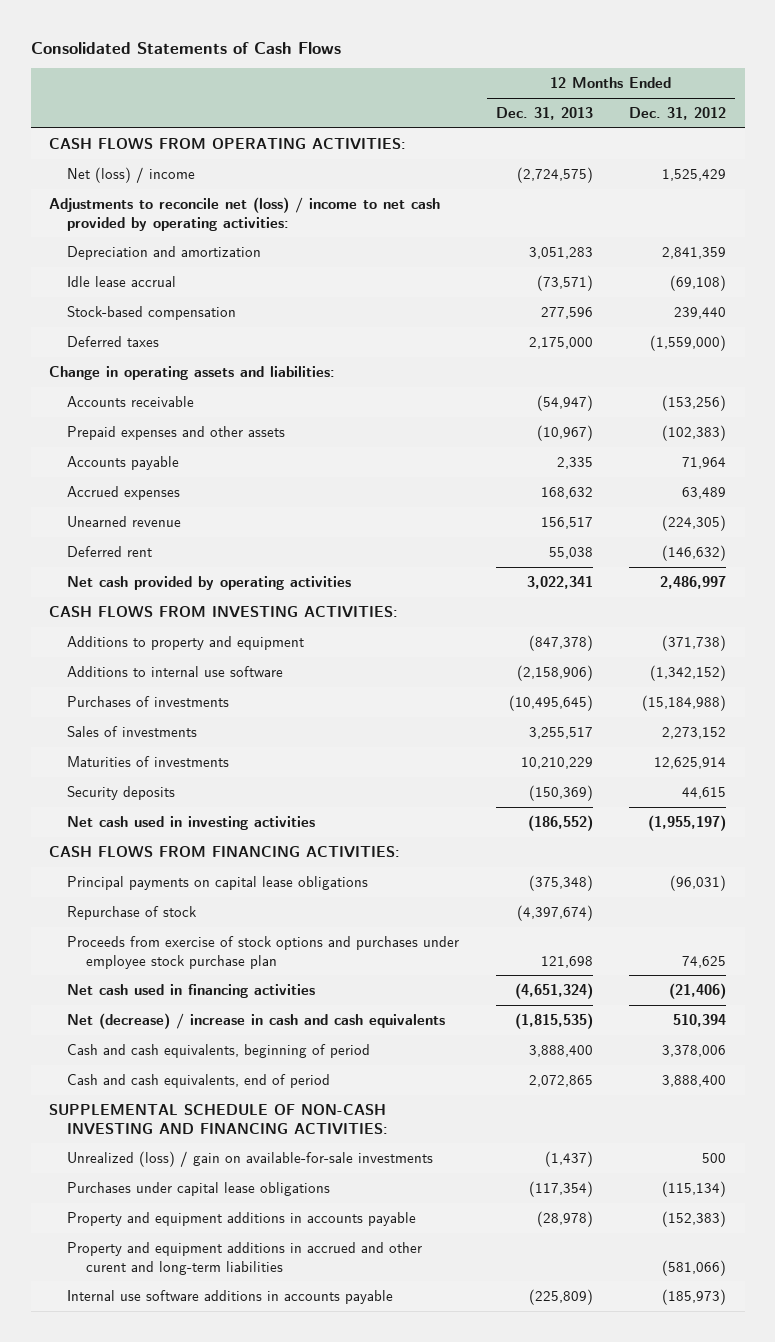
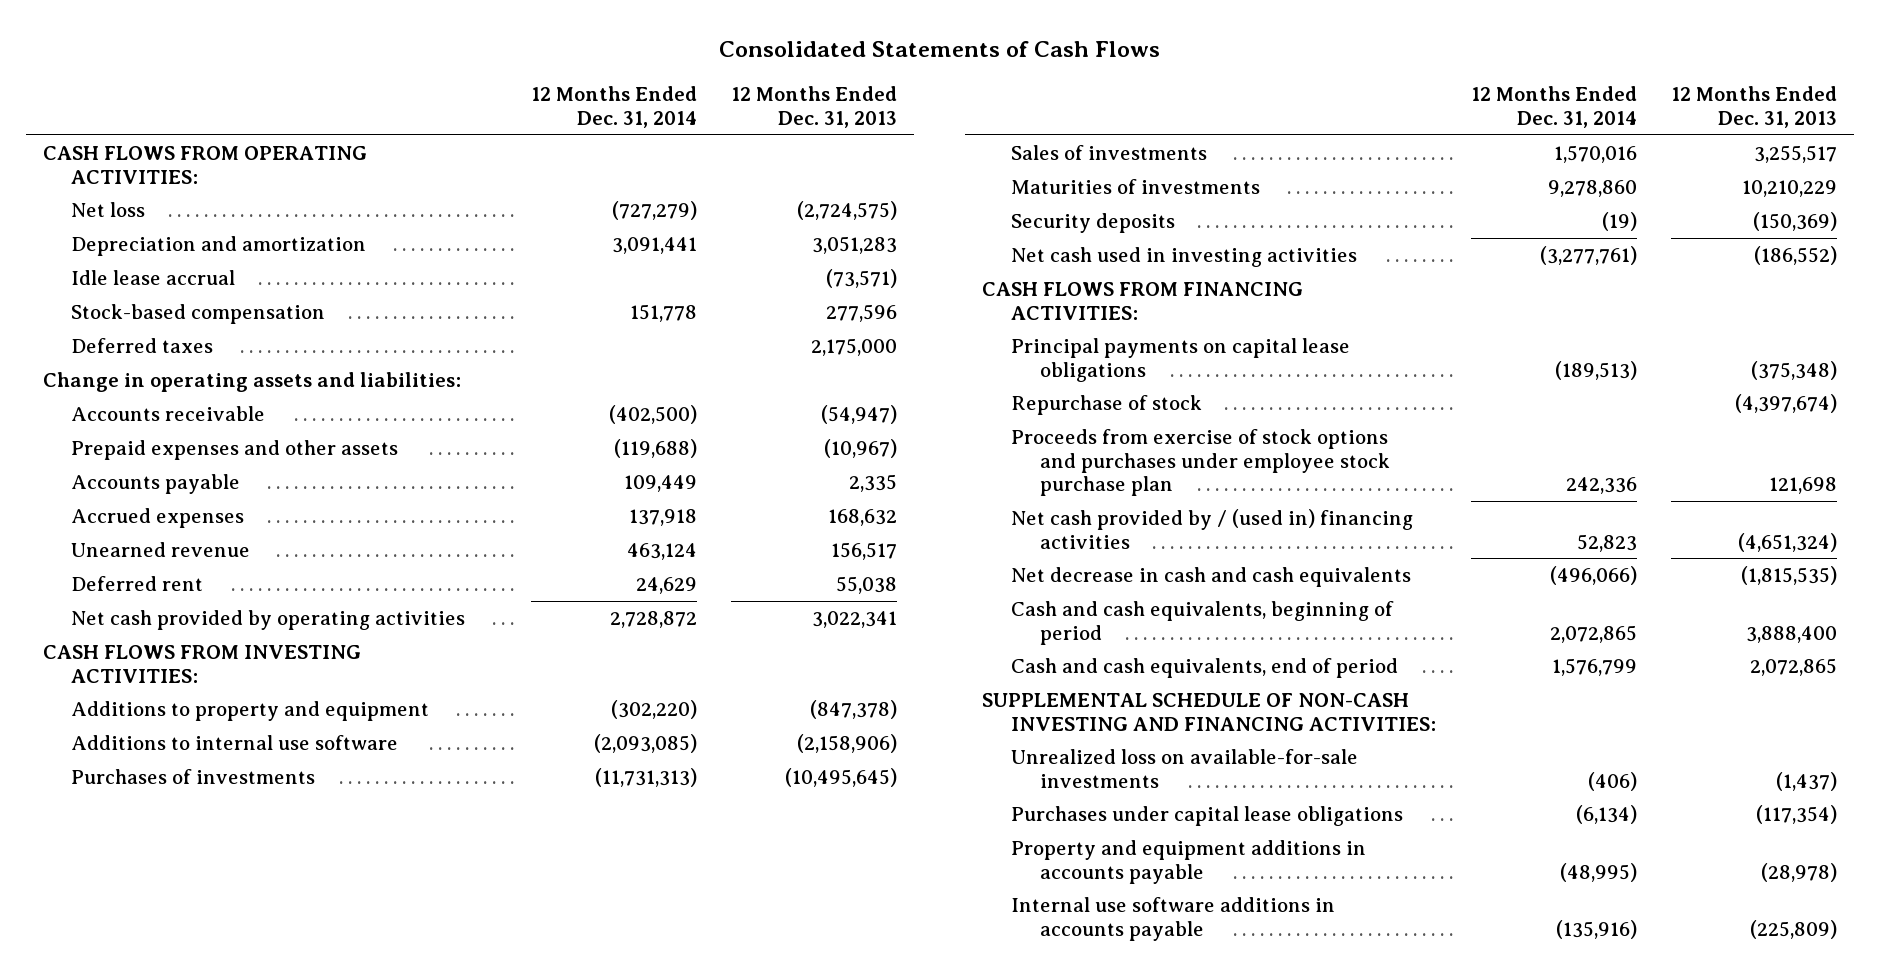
[629,106,727,120] Dec. 31, 2012 -> none
none -> [530,86,697,129] 12 Months Ended Dec. 31, 2014
[48,196,440,231] Adjustments to reconcile net (loss) / income to net cash provided by operating activities: -> none
[67,166,196,183] Net (loss) / income -> [71,201,146,217] Net loss
[67,983,316,998] Net cash used in financing activities -> [1011,508,1414,549] Net cash provided by / (used in) financing activities
[67,1012,446,1029] Net (decrease) / increase in cash and cash equivalents -> [1011,566,1412,587] Net decrease in cash and cash equivalents
[67,1150,434,1167] Unrealized (loss) / gain on available-for-sale investments -> [1011,748,1359,788] Unrealized loss on available-for-sale investments
[67,1241,423,1275] Property and equipment additions in accrued and other curent and long-term liabilities -> none

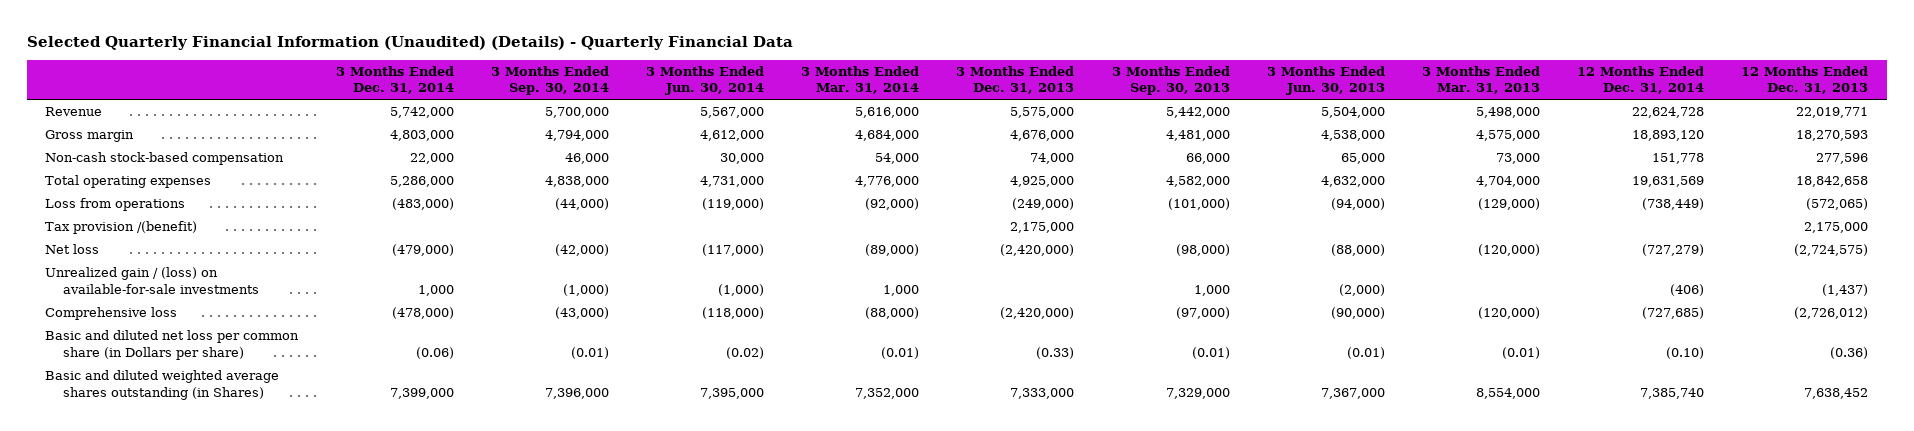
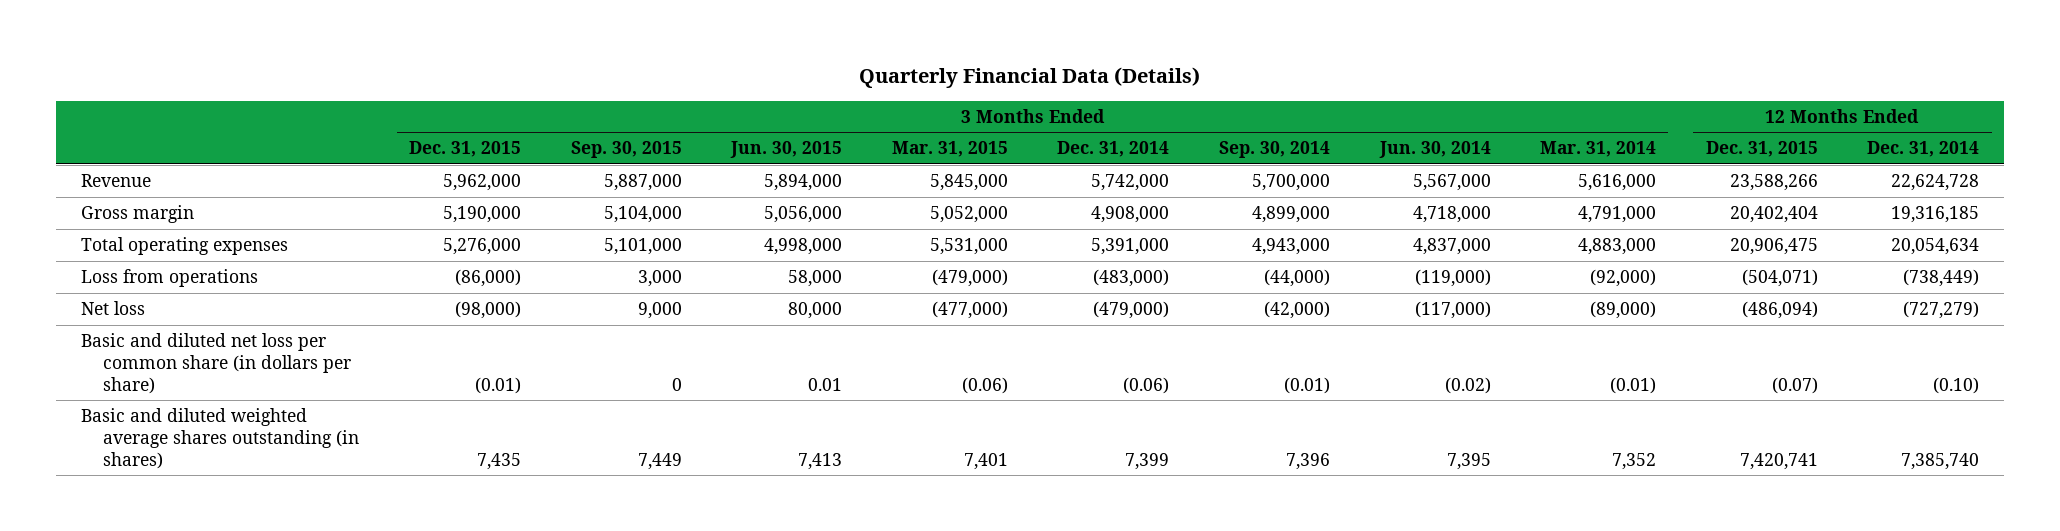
[26,35,793,50] Selected Quarterly Financial Information (Unaudited) (Details) - Quarterly Financial Data -> [859,67,1201,89] Quarterly Financial Data (Details)
[956,65,1075,95] 3 Months Ended Dec. 31, 2013 -> none
[1111,65,1230,96] 3 Months Ended Sep. 30, 2013 -> none
[1266,65,1385,96] 3 Months Ended Jun. 30, 2013 -> none
[1422,65,1541,95] 3 Months Ended Mar. 31, 2013 -> none
[1741,65,1869,95] 12 Months Ended Dec. 31, 2013 -> none
none -> [409,141,522,158] Dec. 31, 2015
none -> [570,141,682,159] Sep. 30, 2015
none -> [730,141,843,159] Jun. 30, 2015
none -> [891,141,1008,158] Mar. 31, 2015
none -> [1705,141,1818,158] Dec. 31, 2015
[45,152,285,166] Non-cash stock-based compensation -> none
[389,130,454,142] 4,803,000 -> [1091,206,1170,224] 4,908,000
[544,130,609,142] 4,794,000 -> [1251,206,1330,224] 4,899,000
[700,130,765,142] 4,612,000 -> [1412,206,1491,224] 4,718,000
[855,130,920,142] 4,684,000 -> [1578,206,1657,224] 4,791,000
[1632,130,1705,142] 18,893,120 -> [1891,206,1980,224] 19,316,185
[389,176,454,188] 5,286,000 -> [1091,238,1170,256] 5,391,000
[544,176,609,188] 4,838,000 -> [1251,238,1330,256] 4,943,000
[700,176,765,188] 4,731,000 -> [1412,238,1491,256] 4,837,000
[855,176,920,188] 4,776,000 -> [1578,238,1657,256] 4,883,000
[1632,176,1705,188] 19,631,569 -> [1891,238,1980,256] 20,054,634
[45,221,198,235] Tax provision /(benefit) -> none
[45,267,259,294] Unrealized gain / (loss) on available-for-sale investments -> none
[45,307,178,321] Comprehensive loss -> none
[45,330,300,360] Basic and diluted net loss per common share (in Dollars per share) -> [81,333,352,394] Basic and diluted net loss per common share (in dollars per share)
[45,370,280,400] Basic and diluted weighted average shares outstanding (in Shares) -> [81,408,360,469] Basic and diluted weighted average shares outstanding (in shares)
[389,387,454,399] 7,399,000 -> [1125,452,1170,470] 7,399
[544,387,609,399] 7,396,000 -> [1285,452,1330,470] 7,396
[700,387,765,399] 7,395,000 -> [1446,452,1491,470] 7,395
[855,387,920,399] 7,352,000 -> [1612,452,1657,470] 7,352

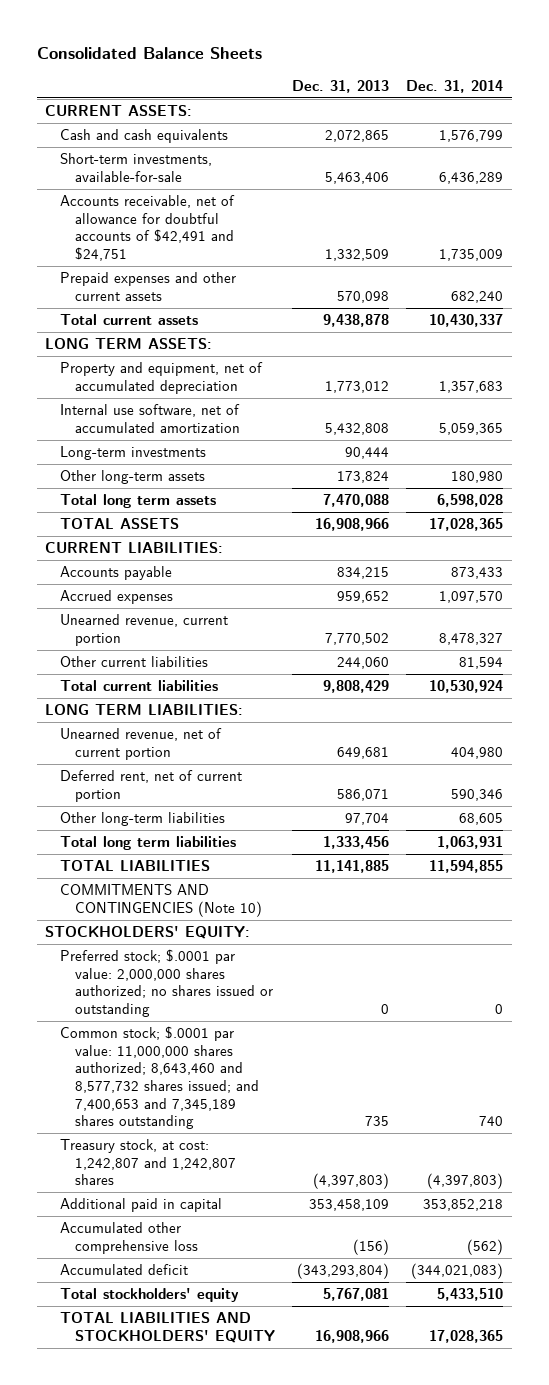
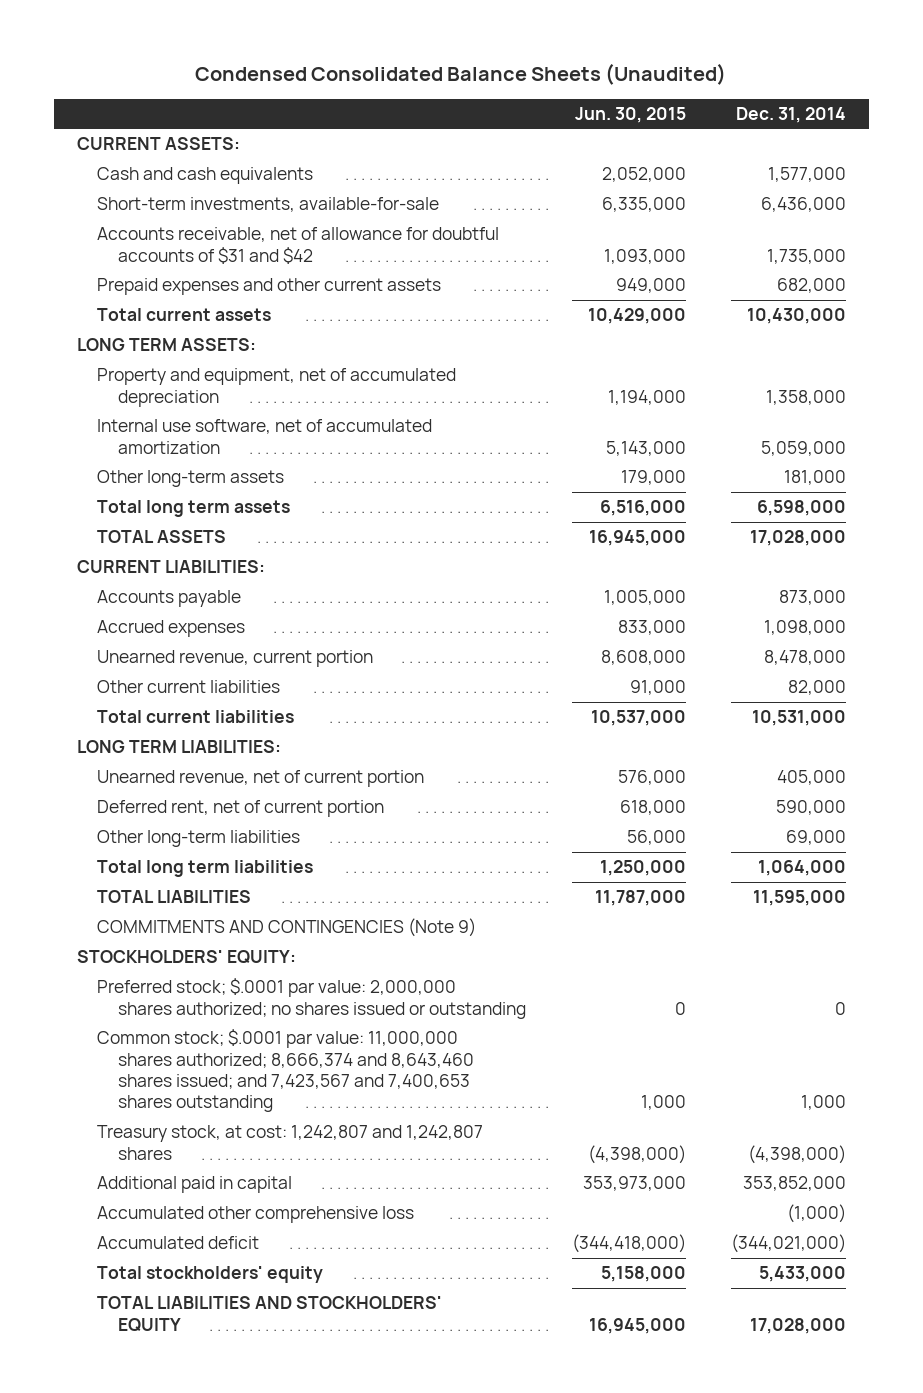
[36,47,262,60] Consolidated Balance Sheets -> [195,63,727,86] Condensed Consolidated Balance Sheets (Unaudited)
[292,79,390,93] Dec. 31, 2013 -> none
none -> [574,107,686,124] Jun. 30, 2015
[439,130,504,143] 1,576,799 -> [768,167,847,183] 1,577,000
[439,171,504,184] 6,436,289 -> [761,197,847,213] 6,436,000
[60,195,236,262] Accounts receivable, net of allowance for doubtful accounts of $42,491 and $24,751 -> [97,227,500,264] Accounts receivable, net of allowance for doubtful accounts of $31 and $42
[439,249,504,262] 1,735,009 -> [767,248,847,264] 1,735,000
[451,290,504,303] 682,240 -> [777,278,847,294] 682,000
[429,314,504,328] 10,430,337 -> [747,308,847,325] 10,430,000
[60,446,207,461] Long-term investments -> none
[439,380,504,393] 1,357,683 -> [766,389,847,405] 1,358,000
[439,422,504,435] 5,059,365 -> [761,440,847,456] 5,059,000
[451,471,504,484] 180,980 -> [784,470,847,486] 181,000
[437,494,504,508] 6,598,028 -> [757,500,847,517] 6,598,000
[429,518,504,532] 17,028,365 -> [750,530,847,547] 17,028,000
[451,567,504,580] 873,433 -> [779,590,847,606] 873,000
[439,591,504,604] 1,097,570 -> [764,620,847,636] 1,098,000
[439,632,504,645] 8,478,327 -> [764,650,847,666] 8,478,000
[459,657,504,670] 81,594 -> [788,680,847,696] 82,000
[429,680,504,694] 10,530,924 -> [752,710,847,727] 10,531,000
[451,746,504,759] 404,980 -> [777,770,847,786] 405,000
[451,788,504,801] 590,346 -> [776,800,847,816] 590,000
[459,813,504,826] 68,605 -> [786,830,847,846] 69,000
[437,836,504,850] 1,063,931 -> [758,860,847,877] 1,064,000
[429,860,504,874] 11,594,855 -> [753,890,847,907] 11,595,000
[60,884,263,917] COMMITMENTS AND CONTINGENCIES (Note 10) -> [97,918,477,938] COMMITMENTS AND CONTINGENCIES (Note 9)
[60,1026,260,1130] Common stock; $.0001 par value: 11,000,000 shares authorized; 8,643,460 and 8,577,732 shares issued; and 7,400,653 and 7,345,189 shares outstanding -> [97,1029,475,1113] Common stock; $.0001 par value: 11,000,000 shares authorized; 8,666,374 and 8,643,460 shares issued; and 7,423,567 and 7,400,653 shares outstanding
[479,1116,504,1127] 740 -> [801,1095,847,1111] 1,000
[427,1173,504,1190] (4,397,803) -> [748,1144,847,1164] (4,398,000)
[423,1199,504,1212] 353,852,218 -> [743,1176,847,1192] 353,852,000
[467,1238,504,1255] (562) -> [787,1204,847,1224] (1,000)
[411,1263,504,1280] (344,021,083) -> [731,1234,847,1254] (344,021,000)
[437,1288,504,1302] 5,433,510 -> [759,1266,847,1283] 5,433,000
[429,1329,504,1343] 17,028,365 -> [750,1317,847,1334] 17,028,000

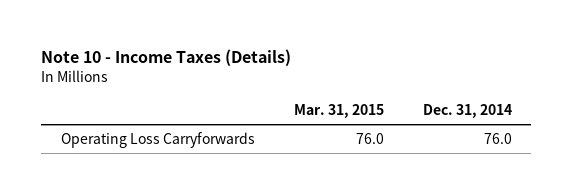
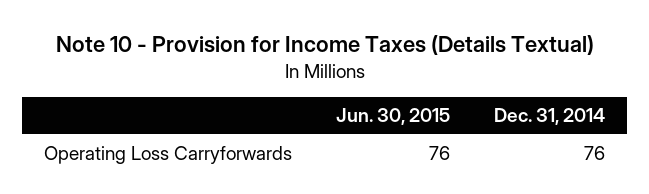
[41,49,292,67] Note 10 - Income Taxes (Details) -> [55,34,594,55] Note 10 - Provision for Income Taxes (Details Textual)
[293,104,384,119] Mar. 31, 2015 -> none
none -> [336,108,451,126] Jun. 30, 2015
[483,133,512,145] 76.0 -> [584,146,606,161] 76

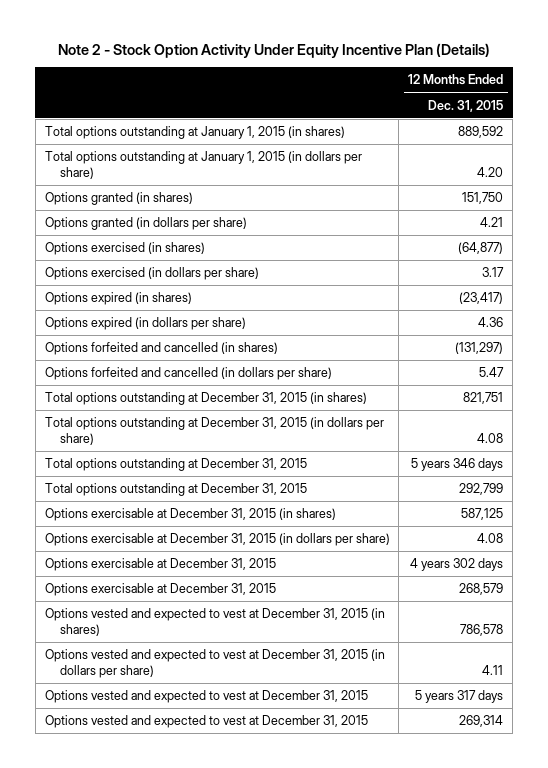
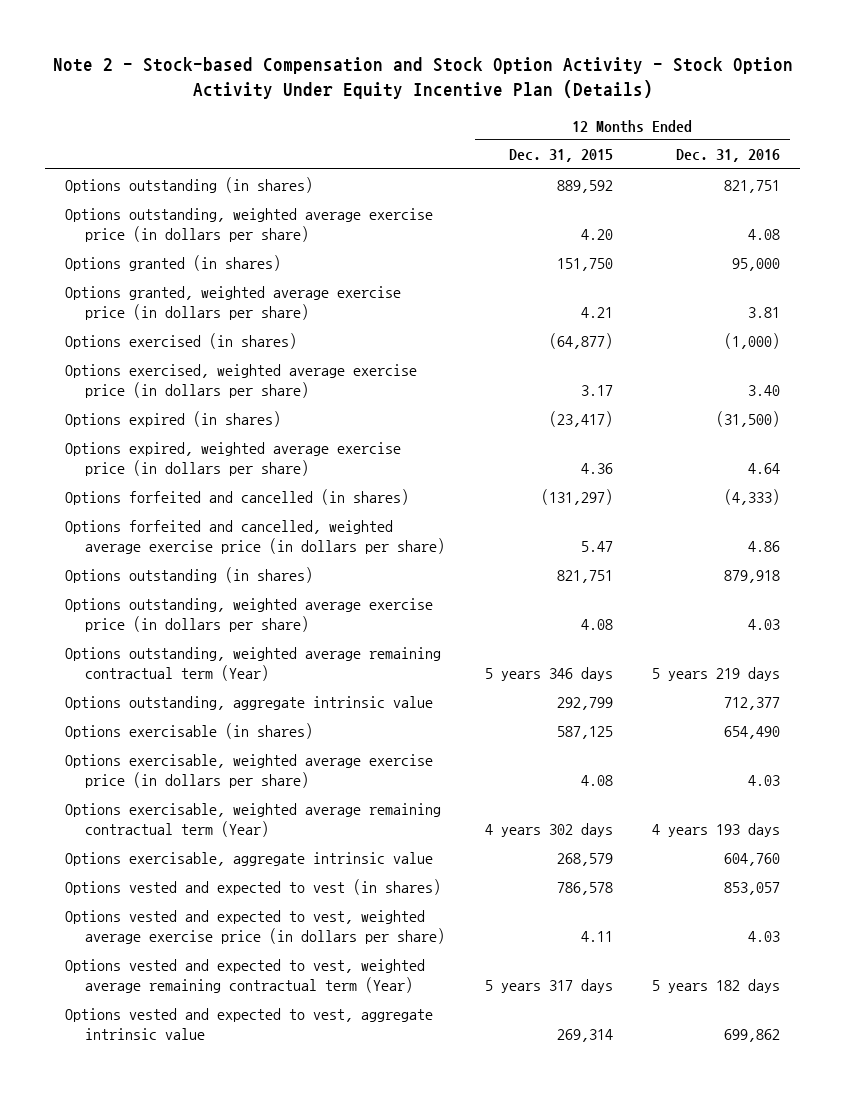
[57,42,490,58] Note 2 - Stock Option Activity Under Equity Incentive Plan (Details) -> [52,56,793,99] Note 2 - Stock-based Compensation and Stock Option Activity - Stock Option Activity Under Equity Incentive Plan (Details)
none -> [676,149,781,163] Dec. 31, 2016
[44,126,345,140] Total options outstanding at January 1, 2015 (in shares) -> [64,176,313,193] Options outstanding (in shares)
[44,151,362,179] Total options outstanding at January 1, 2015 (in dollars per share) -> [64,207,433,242] Options outstanding, weighted average exercise price (in dollars per share)
[44,217,247,231] Options granted (in dollars per share) -> [64,285,401,320] Options granted, weighted average exercise price (in dollars per share)
[44,267,259,281] Options exercised (in dollars per share) -> [64,363,417,398] Options exercised, weighted average exercise price (in dollars per share)
[44,317,246,331] Options expired (in dollars per share) -> [64,441,401,476] Options expired, weighted average exercise price (in dollars per share)
[44,367,332,381] Options forfeited and cancelled (in dollars per share) -> [64,519,445,554] Options forfeited and cancelled, weighted average exercise price (in dollars per share)
[44,392,367,406] Total options outstanding at December 31, 2015 (in shares) -> [64,566,313,583] Options outstanding (in shares)
[44,417,384,445] Total options outstanding at December 31, 2015 (in dollars per share) -> [64,597,433,632] Options outstanding, weighted average exercise price (in dollars per share)
[44,458,307,472] Total options outstanding at December 31, 2015 -> [64,646,441,681] Options outstanding, weighted average remaining contractual term (Year)
[44,483,307,497] Total options outstanding at December 31, 2015 -> [64,695,433,710] Options outstanding, aggregate intrinsic value
[44,508,336,522] Options exercisable at December 31, 2015 (in shares) -> [64,722,313,739] Options exercisable (in shares)
[44,533,390,547] Options exercisable at December 31, 2015 (in dollars per share) -> [64,753,433,788] Options exercisable, weighted average exercise price (in dollars per share)
[44,558,276,572] Options exercisable at December 31, 2015 -> [64,802,441,837] Options exercisable, weighted average remaining contractual term (Year)
[44,583,276,597] Options exercisable at December 31, 2015 -> [64,851,433,866] Options exercisable, aggregate intrinsic value
[44,608,385,636] Options vested and expected to vest at December 31, 2015 (in shares) -> [64,878,441,895] Options vested and expected to vest (in shares)
[44,649,385,678] Options vested and expected to vest at December 31, 2015 (in dollars per share) -> [64,909,445,944] Options vested and expected to vest, weighted average exercise price (in dollars per share)
[44,690,368,704] Options vested and expected to vest at December 31, 2015 -> [64,958,425,993] Options vested and expected to vest, weighted average remaining contractual term (Year)
[44,715,368,729] Options vested and expected to vest at December 31, 2015 -> [64,1007,433,1040] Options vested and expected to vest, aggregate intrinsic value

